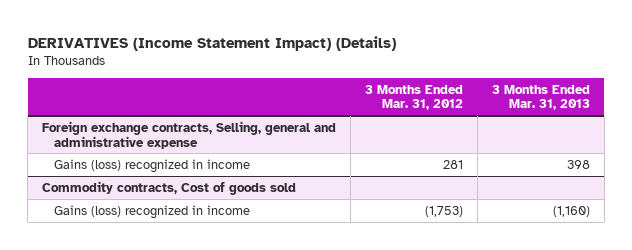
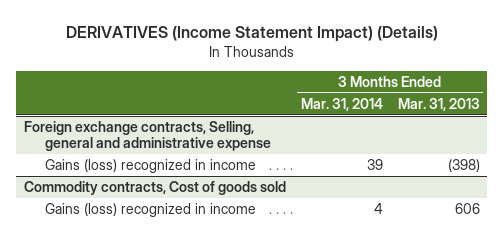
[365,84,464,111] 3 Months Ended Mar. 31, 2012 -> none
none -> [300,97,383,111] Mar. 31, 2014
[566,159,590,169] 398 -> [447,159,480,173] (398)
[552,205,590,217] (1,160) -> [454,203,480,215] 606

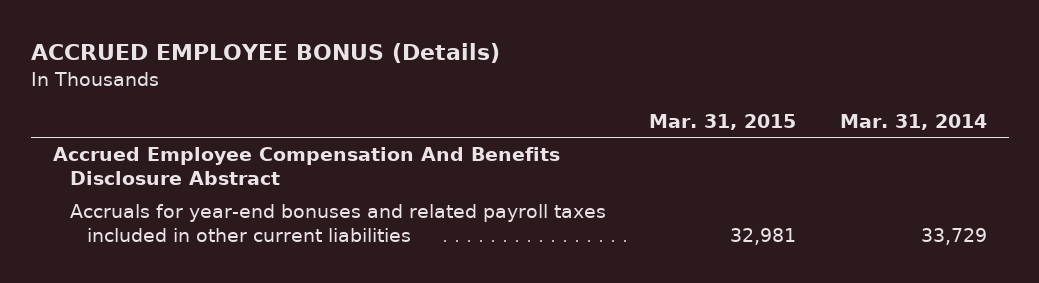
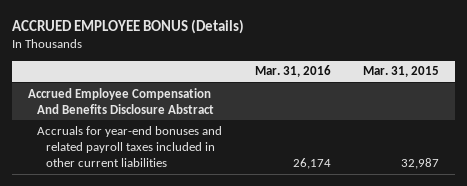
[839,114,987,131] Mar. 31, 2014 -> none
none -> [254,65,331,78] Mar. 31, 2016
[730,228,797,246] 32,981 -> [400,158,439,170] 32,987

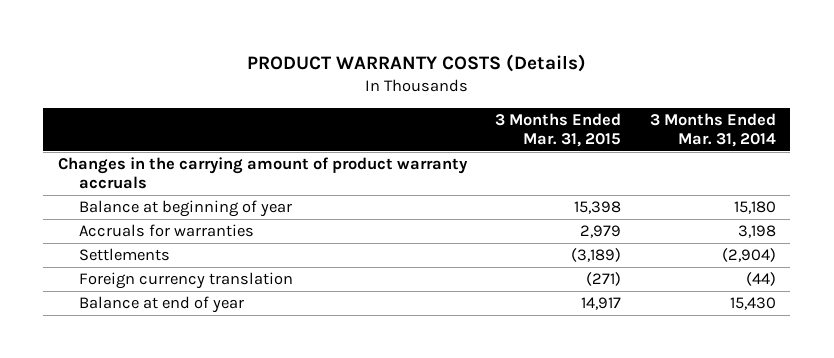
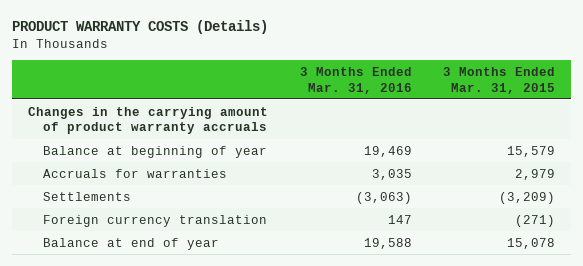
[649,112,776,148] 3 Months Ended Mar. 31, 2014 -> none
none -> [299,66,412,94] 3 Months Ended Mar. 31, 2016
[574,200,622,214] 15,398 -> [507,145,556,157] 15,579
[571,247,622,262] (3,189) -> [499,191,556,204] (3,209)
[581,296,622,310] 14,917 -> [507,237,556,249] 15,078

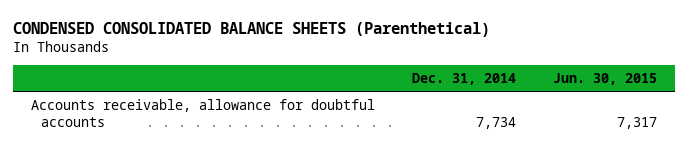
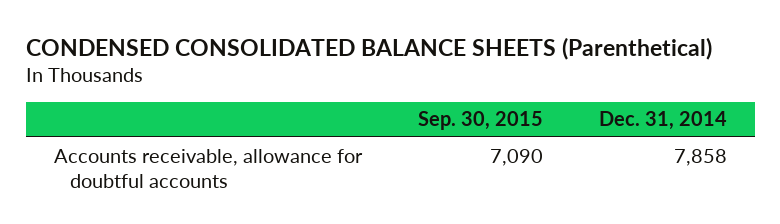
[552,73,657,86] Jun. 30, 2015 -> none
none -> [417,111,543,131] Sep. 30, 2015
[475,117,516,130] 7,734 -> [673,148,727,166] 7,858

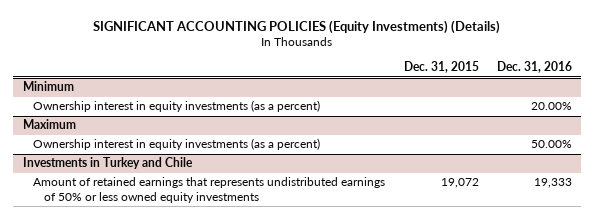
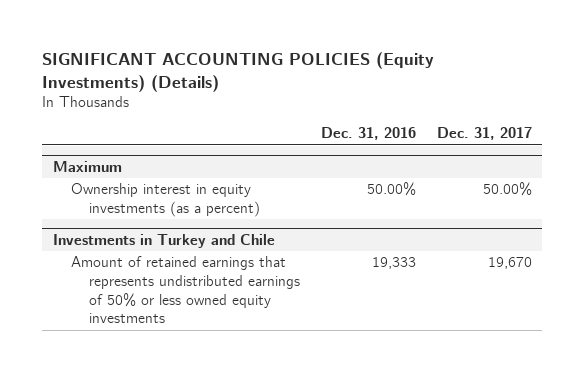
[403,61,479,74] Dec. 31, 2015 -> none
none -> [436,127,532,141] Dec. 31, 2017
[22,81,74,92] Minimum -> none
[33,100,321,113] Ownership interest in equity investments (as a percent) -> none

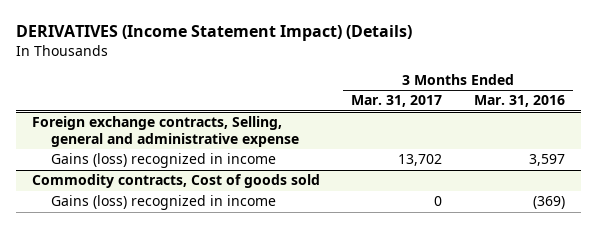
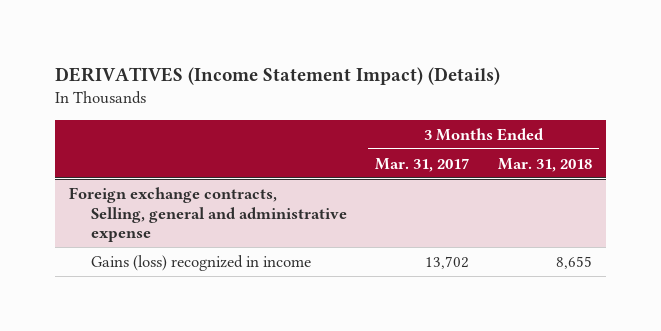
[474,95,566,108] Mar. 31, 2016 -> none
none -> [497,157,592,172] Mar. 31, 2018
[31,174,320,189] Commodity contracts, Cost of goods sold -> none
[51,195,277,211] Gains (loss) recognized in income -> none

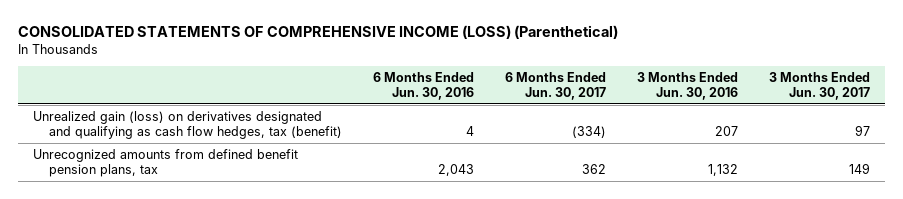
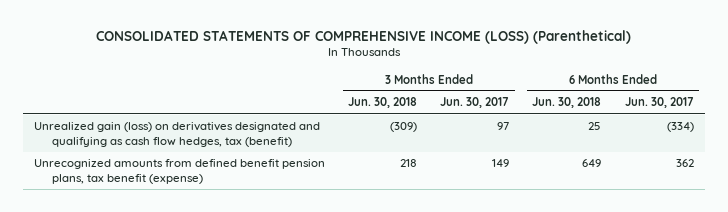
[372,72,474,101] 6 Months Ended Jun. 30, 2016 -> none
[636,72,738,101] 3 Months Ended Jun. 30, 2016 -> none
none -> [348,97,418,109] Jun. 30, 2018
none -> [532,97,602,109] Jun. 30, 2018
[33,148,299,177] Unrecognized amounts from defined benefit pension plans, tax -> [34,159,326,185] Unrecognized amounts from defined benefit pension plans, tax benefit (expense)

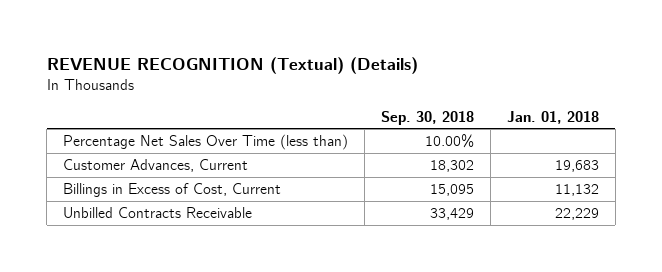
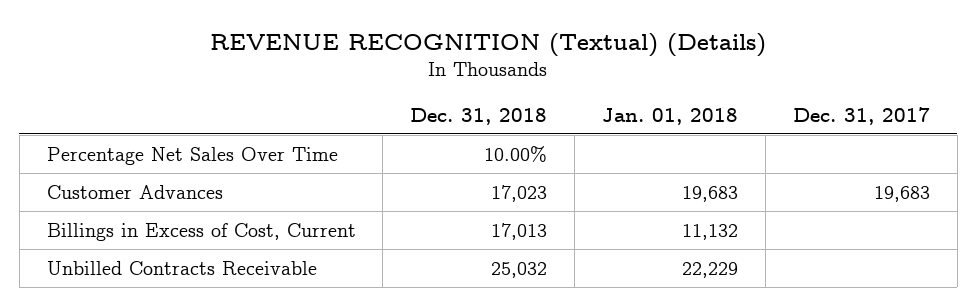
[381,110,475,125] Sep. 30, 2018 -> none
none -> [410,107,548,125] Dec. 31, 2018
none -> [792,106,930,125] Dec. 31, 2017
[63,133,349,150] Percentage Net Sales Over Time (less than) -> [46,146,338,165] Percentage Net Sales Over Time
[63,158,249,172] Customer Advances, Current -> [46,184,223,199] Customer Advances

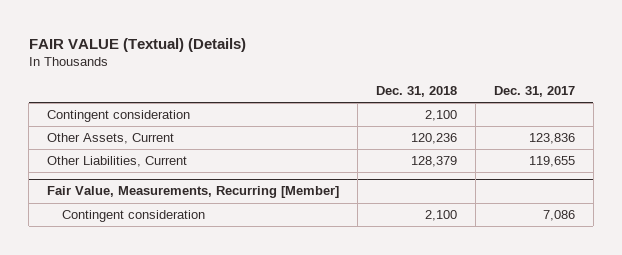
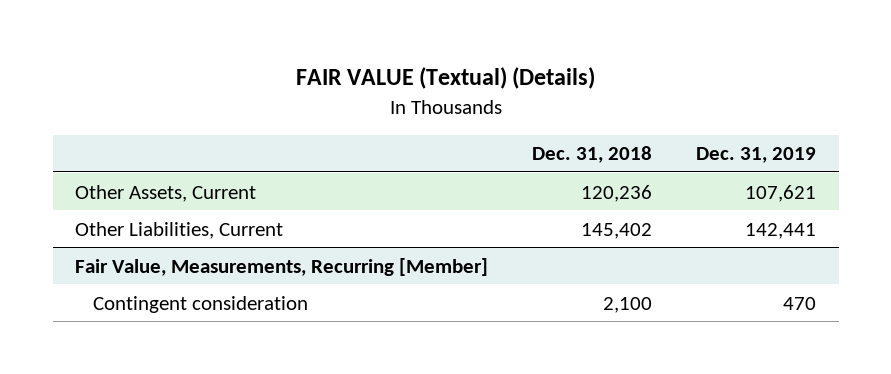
[493,86,575,98] Dec. 31, 2017 -> none
none -> [696,147,817,164] Dec. 31, 2019
[47,109,191,122] Contingent consideration -> none
[411,155,458,167] 128,379 -> [581,222,653,239] 145,402

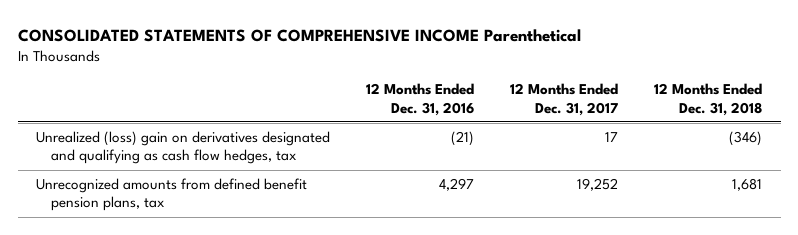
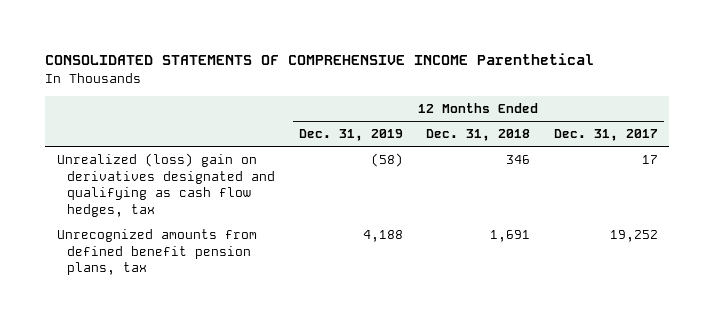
[365,83,474,116] 12 Months Ended Dec. 31, 2016 -> none
none -> [298,129,403,142] Dec. 31, 2019
[729,131,763,147] (346) -> [506,155,531,165] 346
[732,178,763,192] 1,681 -> [490,230,531,243] 1,691

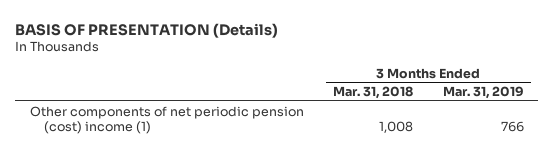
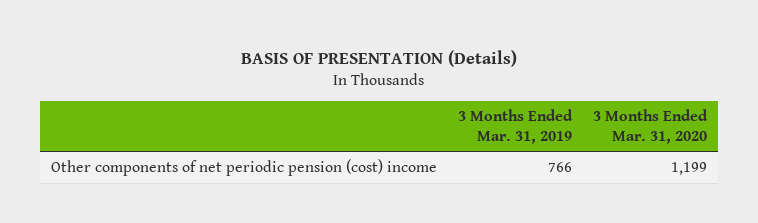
[333,86,414,100] Mar. 31, 2018 -> none
none -> [593,109,709,144] 3 Months Ended Mar. 31, 2020
[29,105,304,134] Other components of net periodic pension (cost) income (1) -> [50,159,437,177] Other components of net periodic pension (cost) income

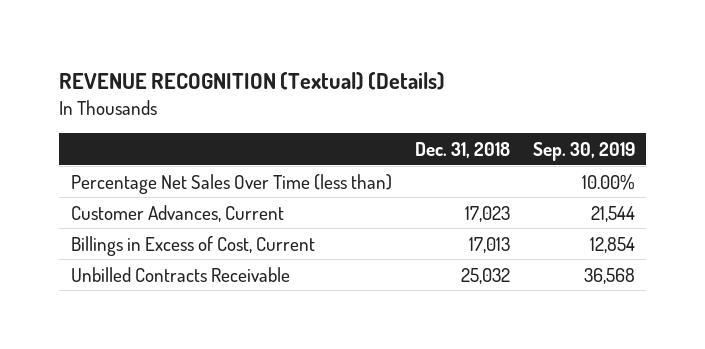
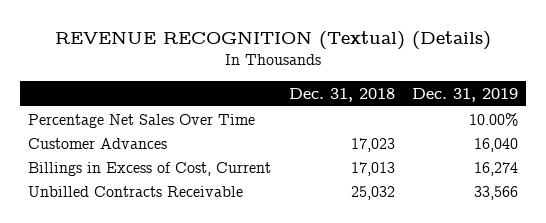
[532,142,635,162] Sep. 30, 2019 -> none
none -> [411,87,518,102] Dec. 31, 2019
[70,173,392,194] Percentage Net Sales Over Time (less than) -> [28,113,256,128] Percentage Net Sales Over Time
[70,204,284,222] Customer Advances, Current -> [28,137,168,149] Customer Advances

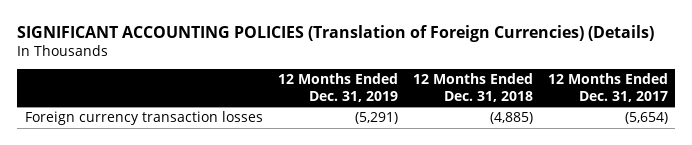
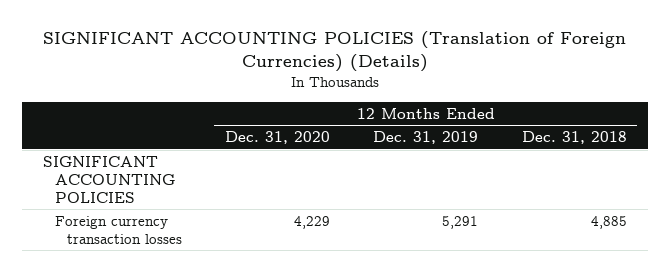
[547,73,668,102] 12 Months Ended Dec. 31, 2017 -> none
none -> [224,131,330,145] Dec. 31, 2020
none -> [43,155,175,203] SIGNIFICANT ACCOUNTING POLICIES
[354,112,398,125] (5,291) -> [442,215,479,229] 5,291
[489,112,533,125] (4,885) -> [590,215,627,229] 4,885

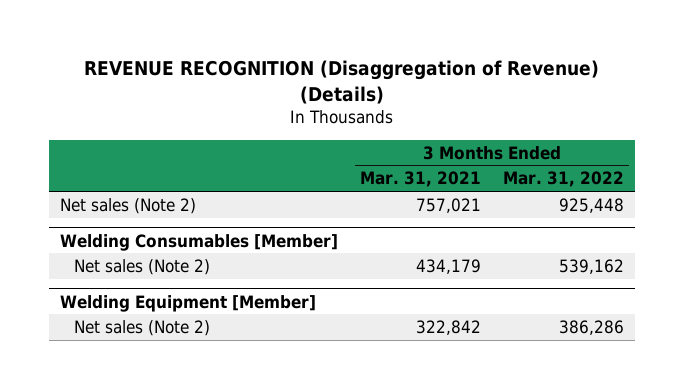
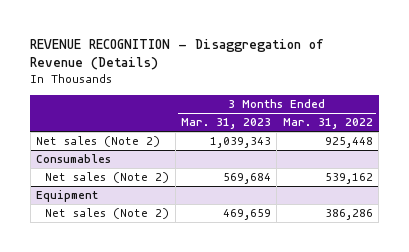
[84,59,600,104] REVENUE RECOGNITION (Disaggregation of Revenue) (Details) -> [30,38,324,71] REVENUE RECOGNITION - Disaggregation of Revenue (Details)
[360,171,482,188] Mar. 31, 2021 -> none
none -> [181,118,272,130] Mar. 31, 2023
[60,233,339,251] Welding Consumables [Member] -> [36,154,112,164] Consumables
[60,294,317,312] Welding Equipment [Member] -> [36,190,99,203] Equipment

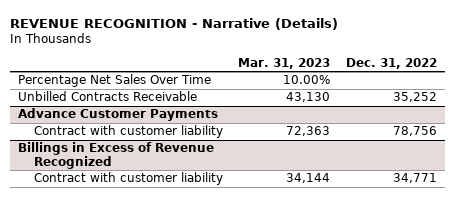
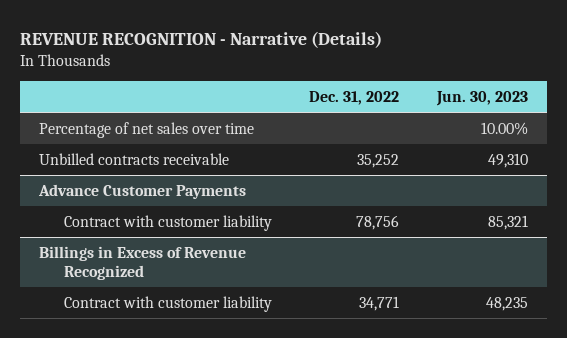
[238,57,331,69] Mar. 31, 2023 -> none
none -> [435,91,528,107] Jun. 30, 2023
[18,74,212,88] Percentage Net Sales Over Time -> [38,121,254,138] Percentage of net sales over time
[18,91,198,102] Unbilled Contracts Receivable -> [38,152,229,165] Unbilled contracts receivable

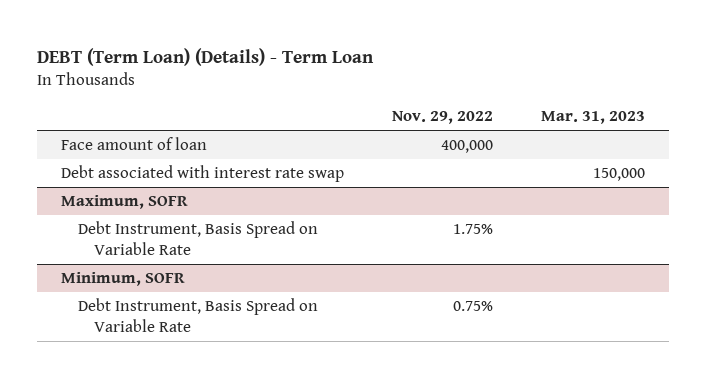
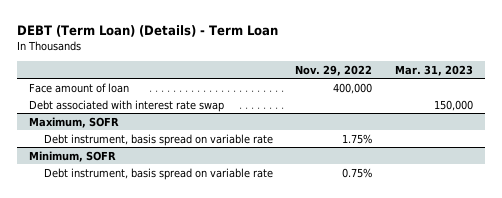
[77,221,318,255] Debt Instrument, Basis Spread on Variable Rate -> [43,133,273,146] Debt instrument, basis spread on variable rate
[77,298,318,332] Debt Instrument, Basis Spread on Variable Rate -> [43,167,273,180] Debt instrument, basis spread on variable rate

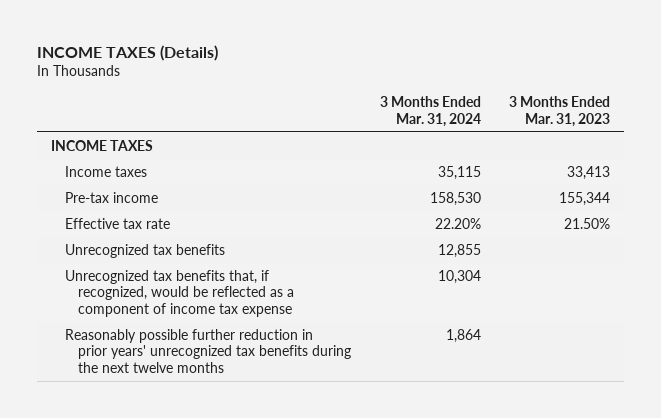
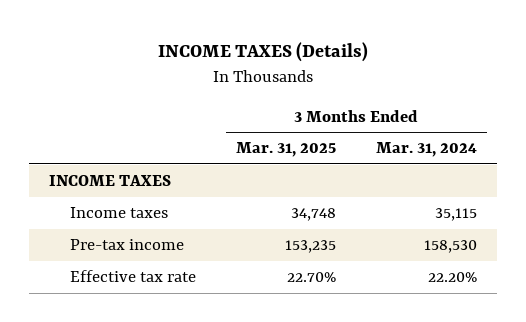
[509,95,611,127] 3 Months Ended Mar. 31, 2023 -> none
none -> [235,142,336,158] Mar. 31, 2025
[64,243,225,258] Unrecognized tax benefits -> none
[64,269,295,317] Unrecognized tax benefits that, if recognized, would be reflected as a component of income tax expense -> none
[64,328,352,373] Reasonably possible further reduction in prior years' unrecognized tax benefits during the next twelve months -> none

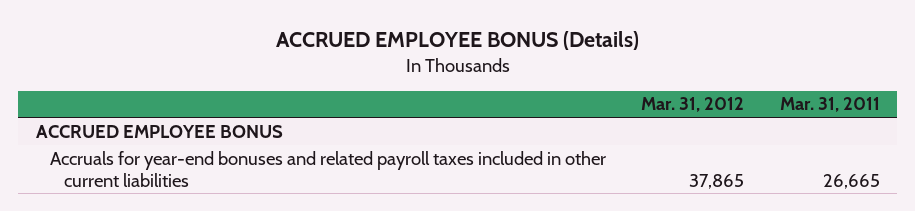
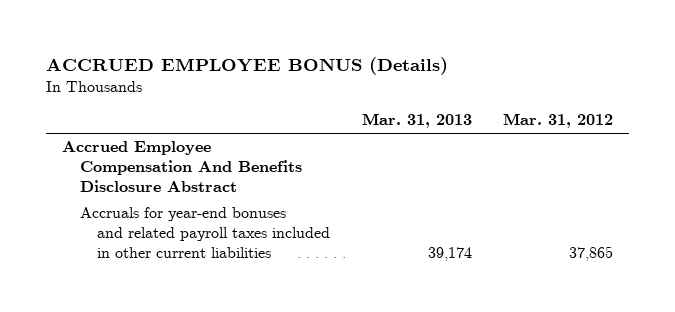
[779,97,880,113] Mar. 31, 2011 -> none
none -> [361,113,472,129] Mar. 31, 2013
[35,124,283,138] ACCRUED EMPLOYEE BONUS -> [62,141,302,193] Accrued Employee Compensation And Benefits Disclosure Abstract

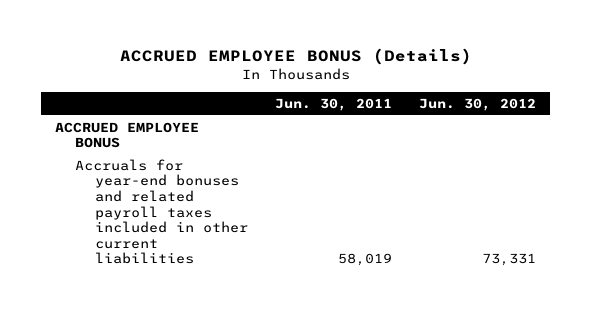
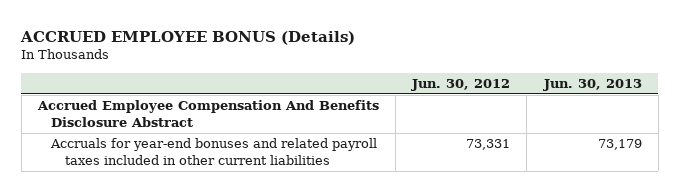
[275,97,393,111] Jun. 30, 2011 -> none
none -> [542,79,642,92] Jun. 30, 2013
[55,121,200,149] ACCRUED EMPLOYEE BONUS -> [36,100,379,128] Accrued Employee Compensation And Benefits Disclosure Abstract

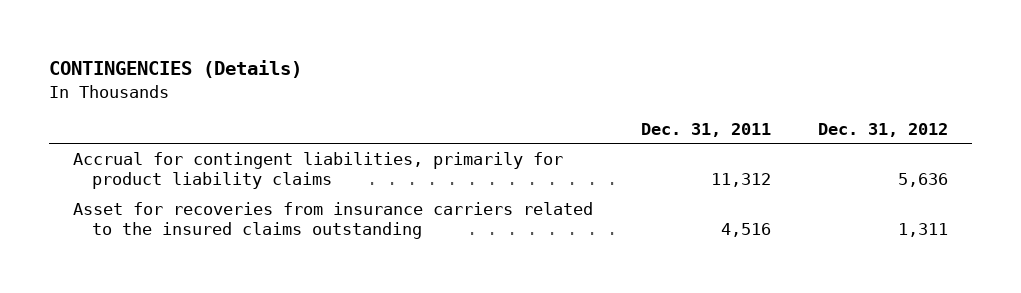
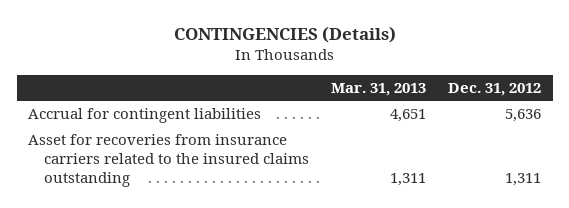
[640,123,771,138] Dec. 31, 2011 -> none
none -> [331,82,427,96] Mar. 31, 2013
[73,151,564,190] Accrual for contingent liabilities, primarily for product liability claims -> [27,108,261,124] Accrual for contingent liabilities

